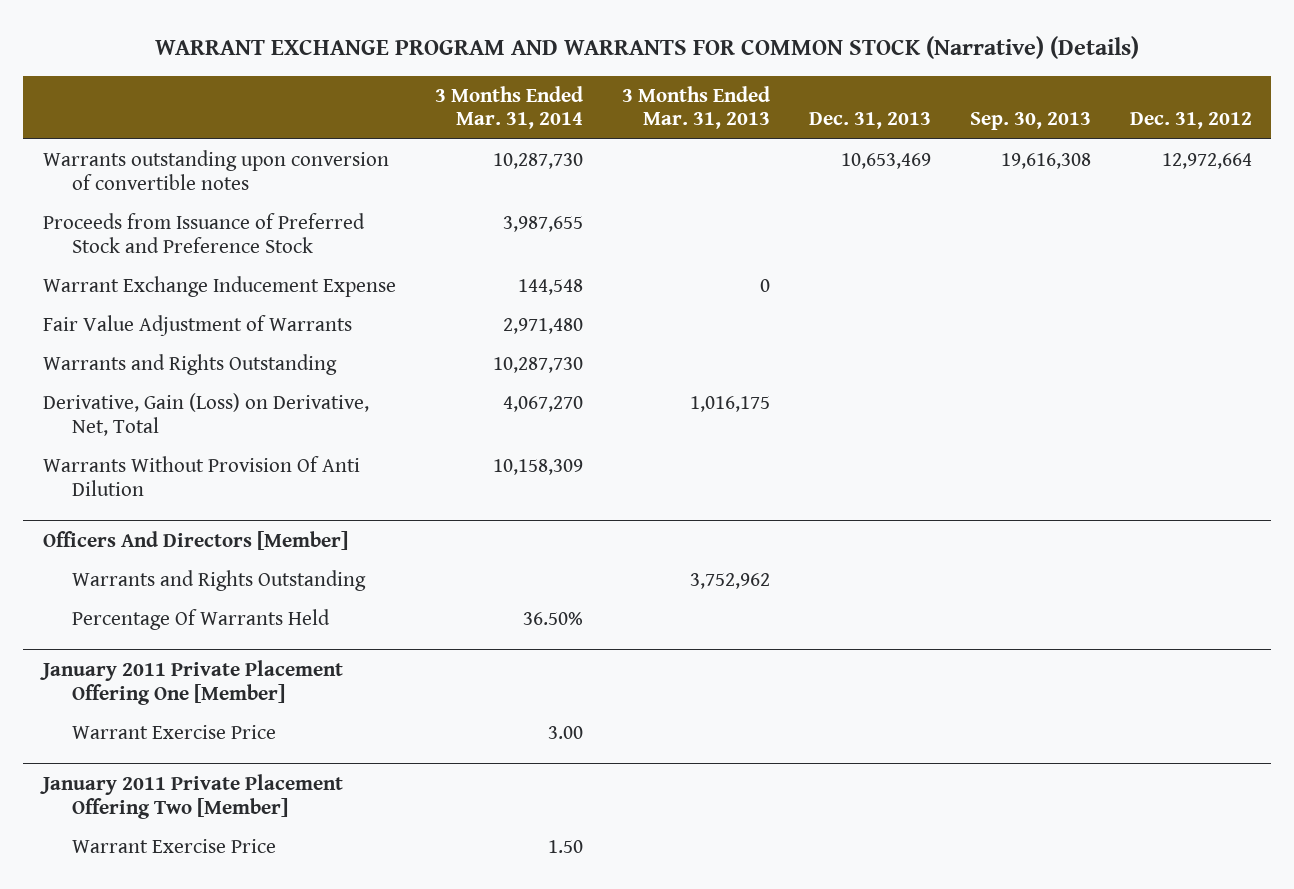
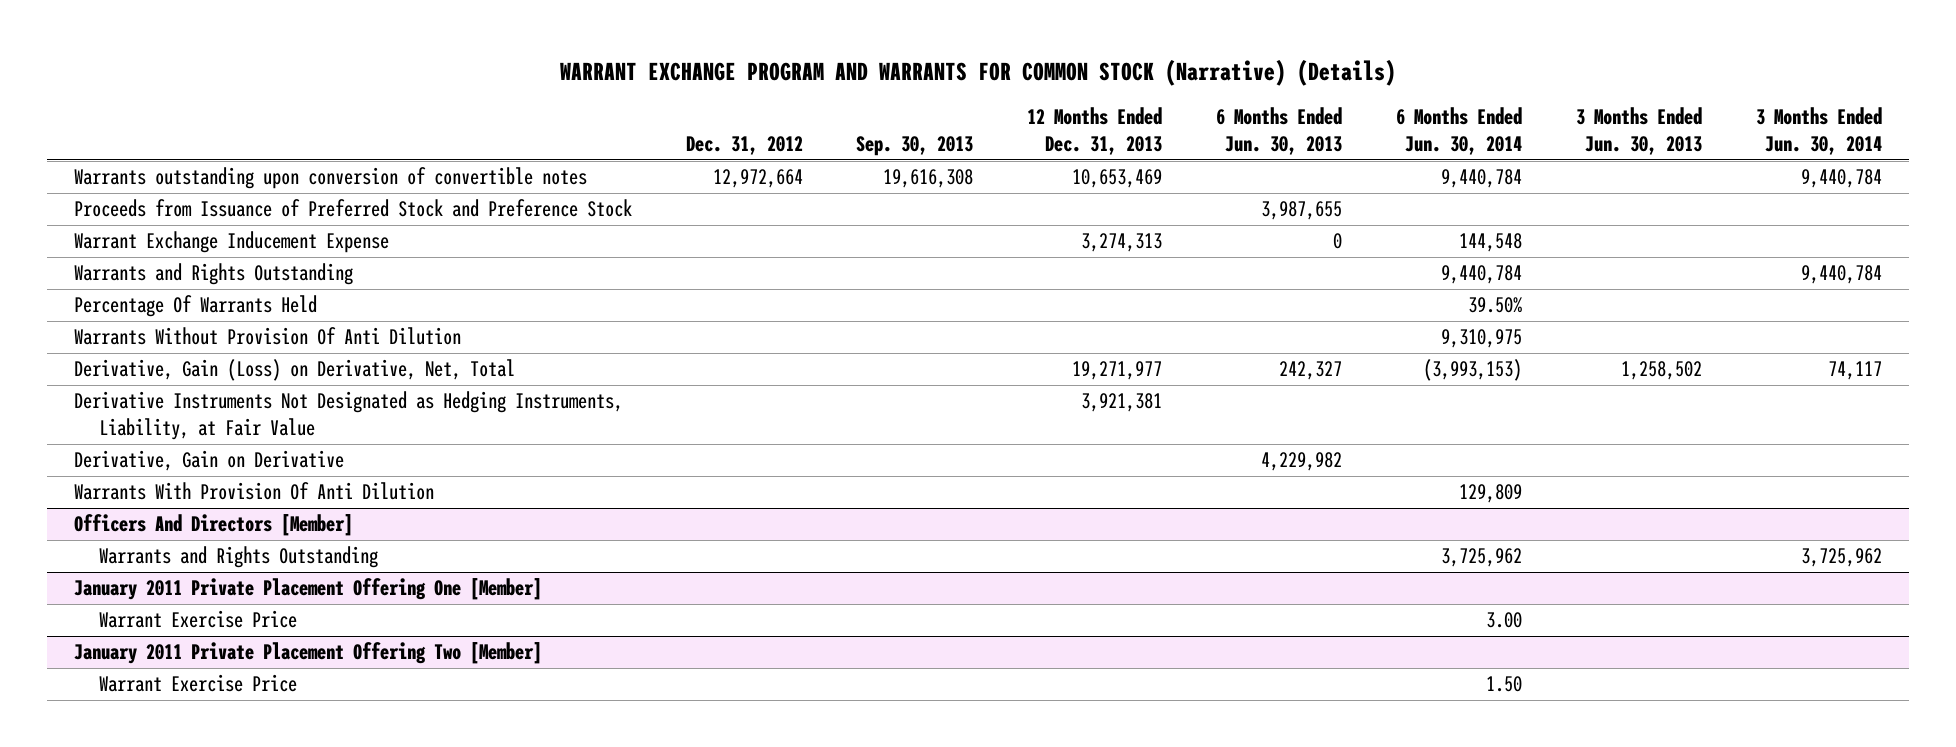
[434,85,583,130] 3 Months Ended Mar. 31, 2014 -> none
[621,85,770,130] 3 Months Ended Mar. 31, 2013 -> none
[808,112,931,130] Dec. 31, 2013 -> none
none -> [1027,107,1163,155] 12 Months Ended Dec. 31, 2013
none -> [1216,107,1343,155] 6 Months Ended Jun. 30, 2013
none -> [1396,107,1523,155] 6 Months Ended Jun. 30, 2014
none -> [1575,107,1702,155] 3 Months Ended Jun. 30, 2013
none -> [1755,107,1882,155] 3 Months Ended Jun. 30, 2014
[42,314,352,336] Fair Value Adjustment of Warrants -> none
none -> [73,295,317,318] Percentage Of Warrants Held
[42,392,369,436] Derivative, Gain (Loss) on Derivative, Net, Total -> [73,359,515,382] Derivative, Gain (Loss) on Derivative, Net, Total
none -> [73,391,623,441] Derivative Instruments Not Designated as Hedging Instruments, Liability, at Fair Value
none -> [73,450,344,472] Derivative, Gain on Derivative
none -> [73,482,434,501] Warrants With Provision Of Anti Dilution
[72,608,331,630] Percentage Of Warrants Held -> none

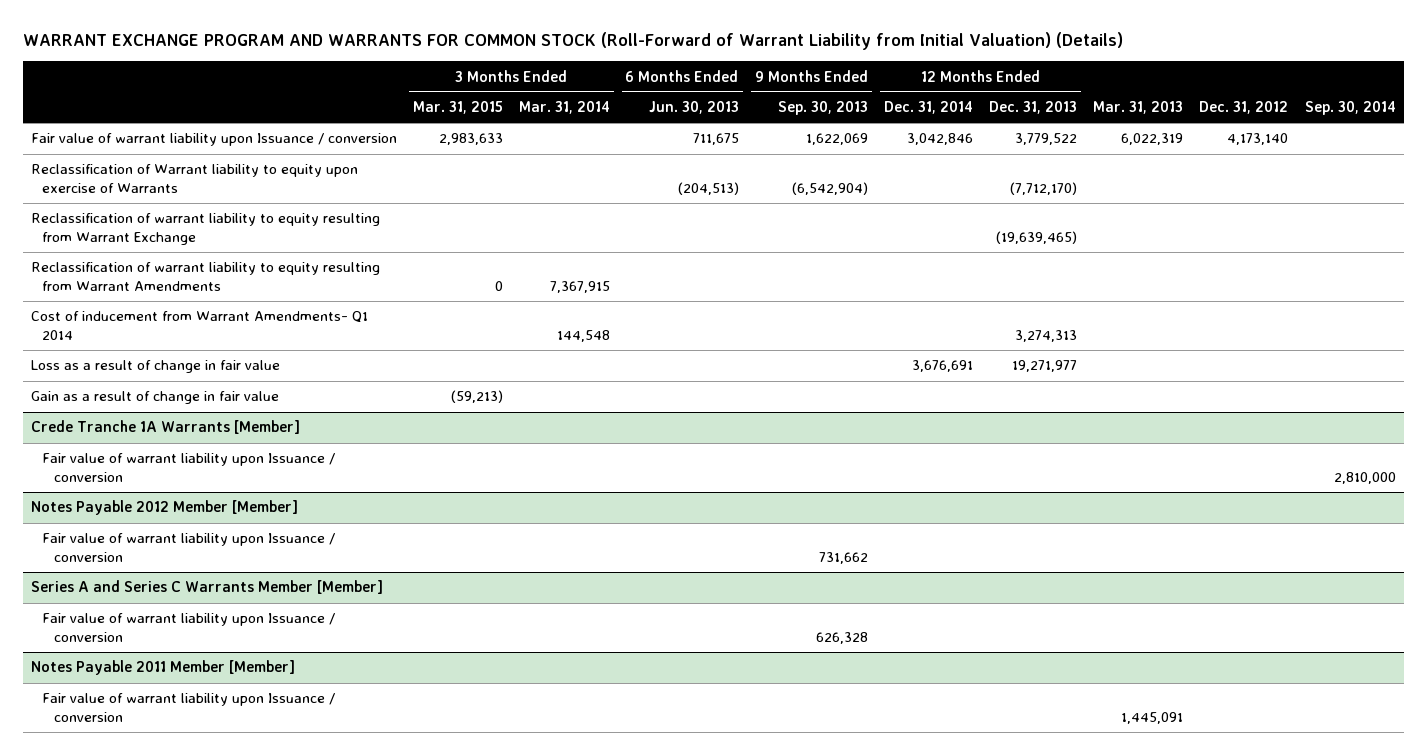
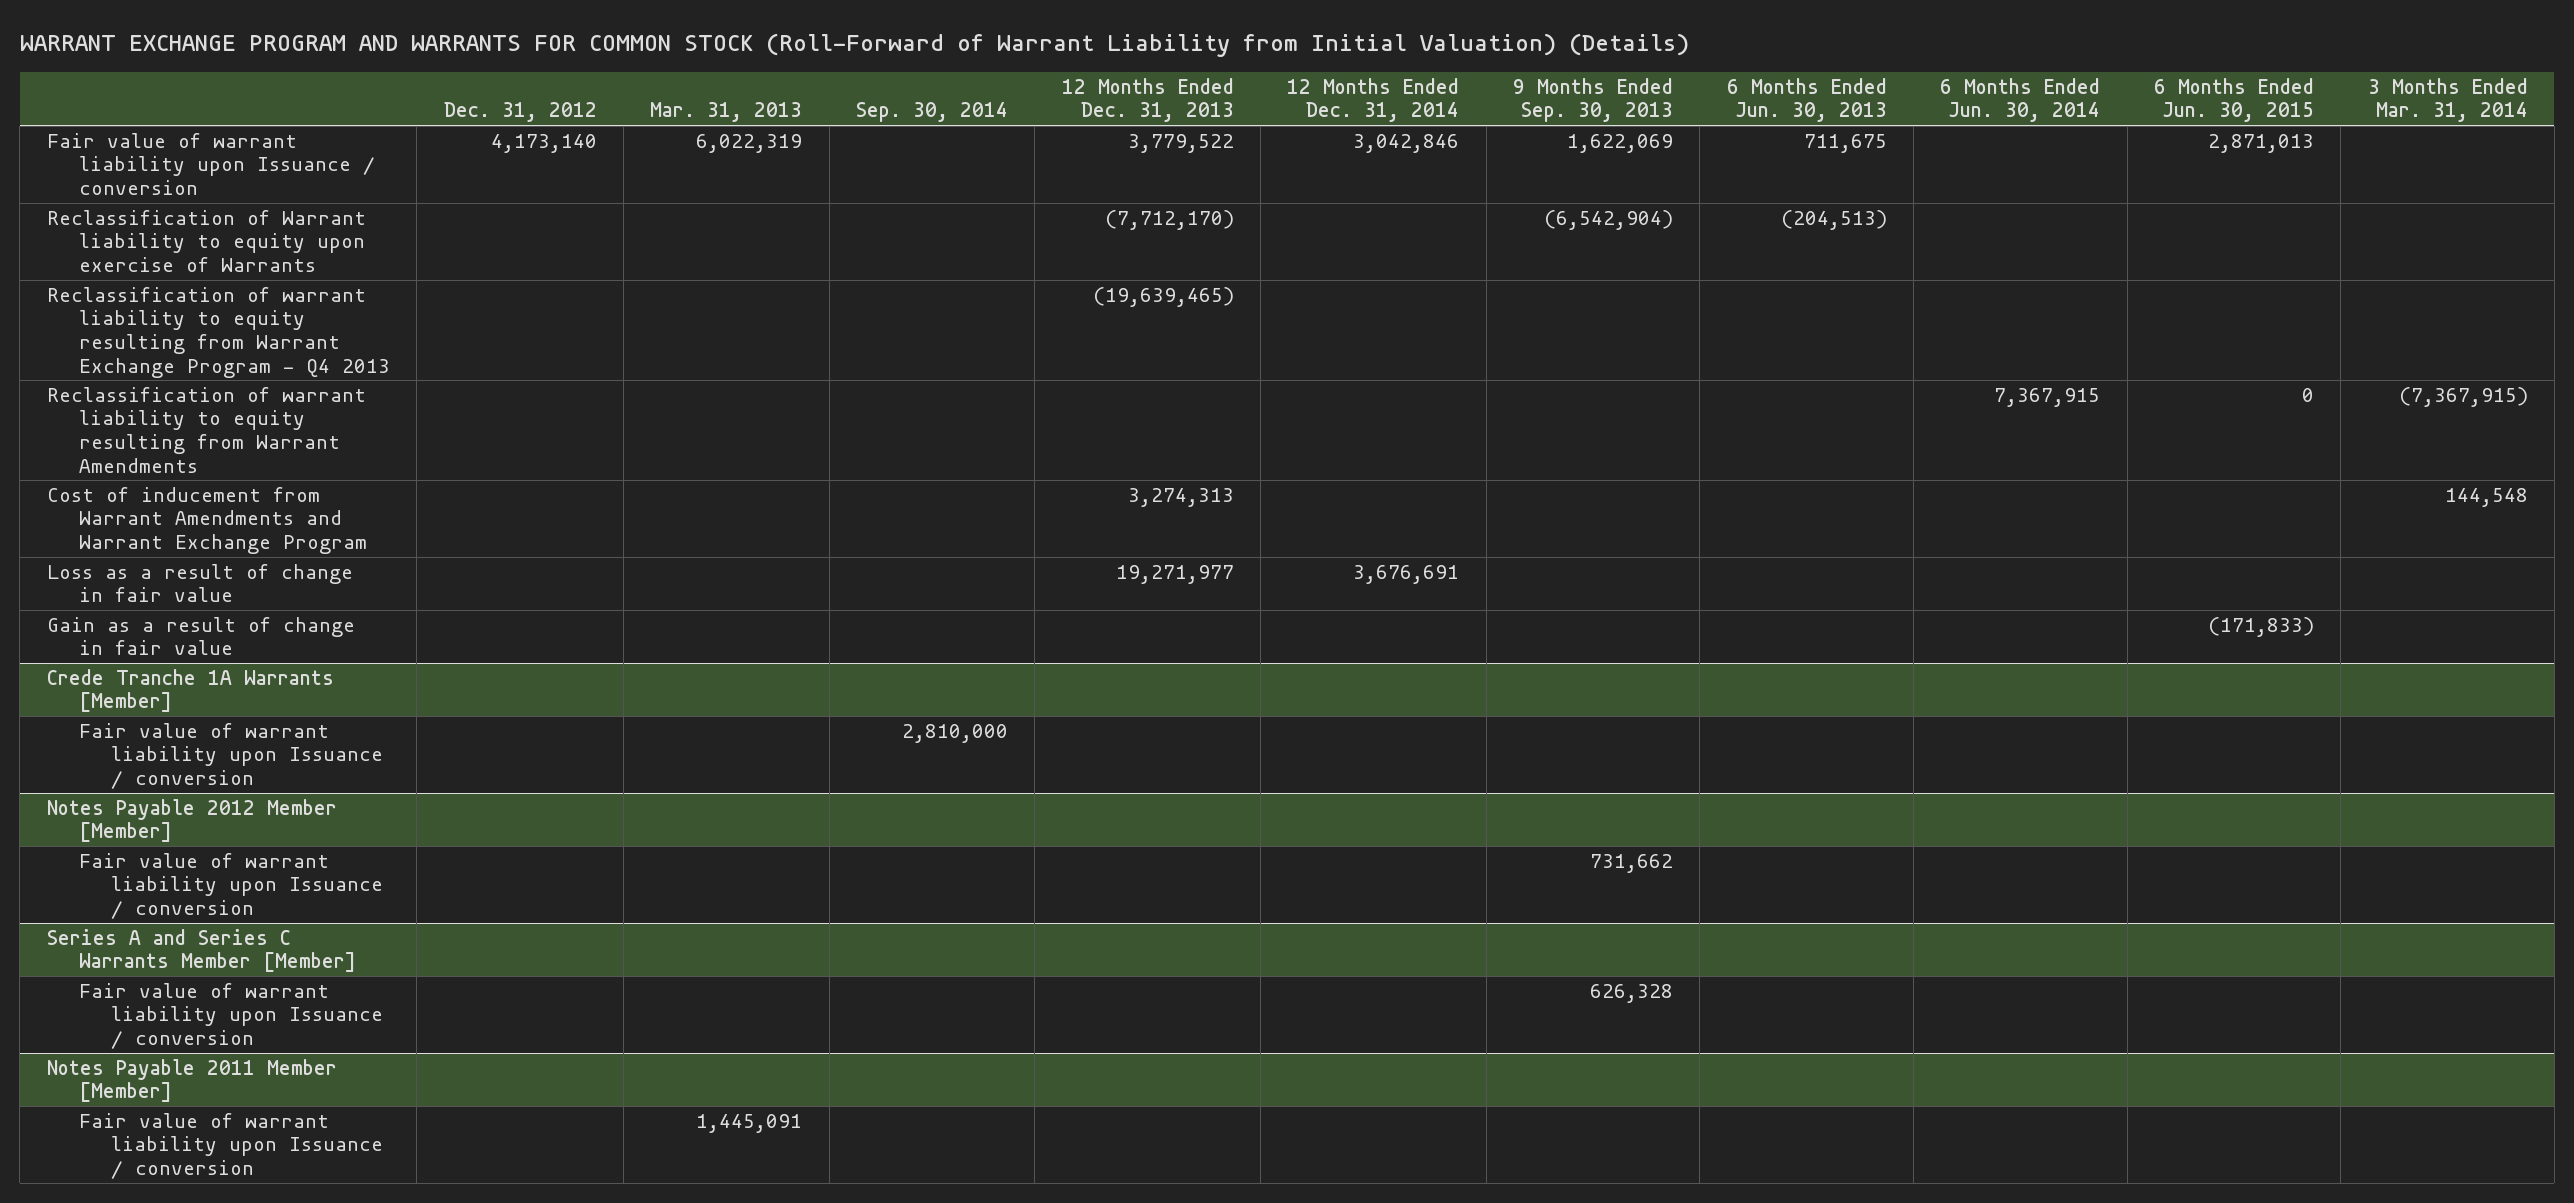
[412,101,503,115] Mar. 31, 2015 -> none
none -> [1940,77,2101,123] 6 Months Ended Jun. 30, 2014
none -> [2153,77,2314,123] 6 Months Ended Jun. 30, 2015
[30,213,380,246] Reclassification of warrant liability to equity resulting from Warrant Exchange -> [46,286,391,378] Reclassification of warrant liability to equity resulting from Warrant Exchange Program - Q4 2013
[549,281,610,294] 7,367,915 -> [2398,386,2528,407] (7,367,915)
[30,311,368,341] Cost of inducement from Warrant Amendments- Q1 2014 -> [46,486,368,555] Cost of inducement from Warrant Amendments and Warrant Exchange Program

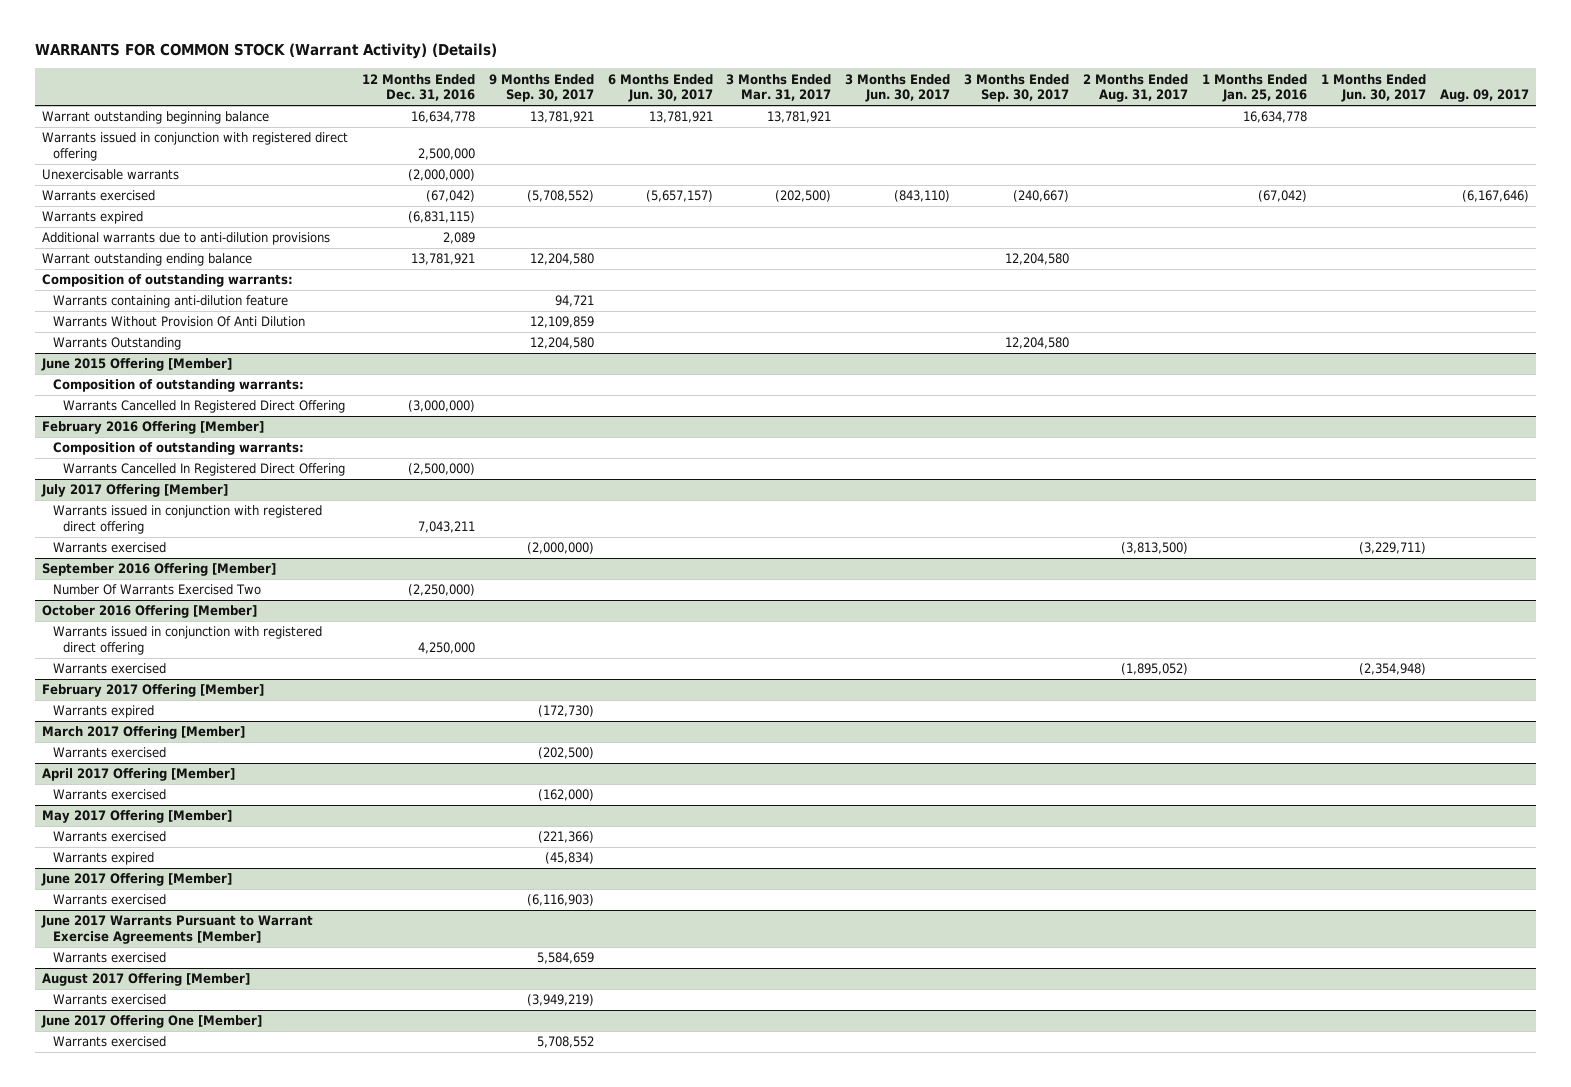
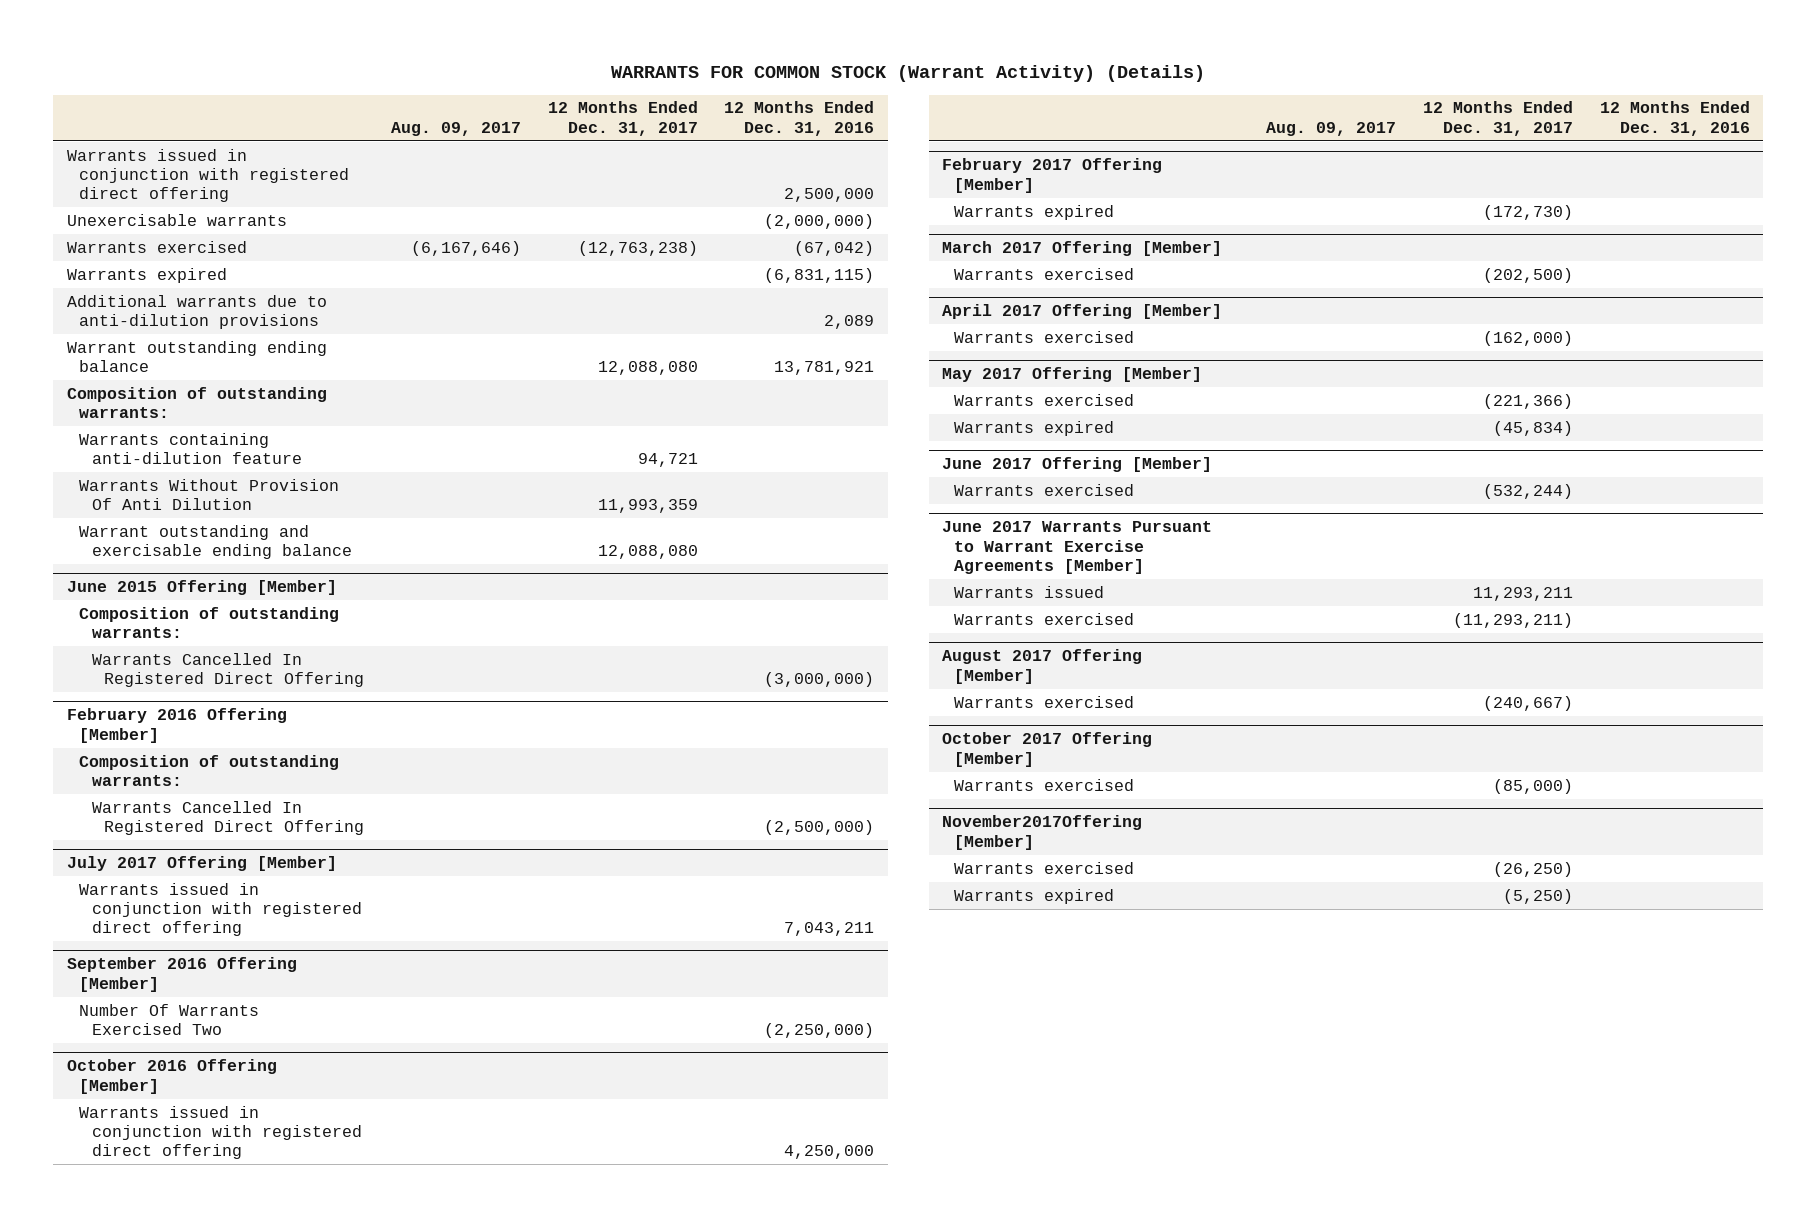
[488,73,594,103] 9 Months Ended Sep. 30, 2017 -> none
[607,73,713,103] 6 Months Ended Jun. 30, 2017 -> none
[726,73,832,102] 3 Months Ended Mar. 31, 2017 -> none
[845,73,951,103] 3 Months Ended Jun. 30, 2017 -> none
[964,73,1070,103] 3 Months Ended Sep. 30, 2017 -> none
[1083,73,1189,103] 2 Months Ended Aug. 31, 2017 -> none
[1202,73,1308,103] 1 Months Ended Jan. 25, 2016 -> none
[1320,73,1426,103] 1 Months Ended Jun. 30, 2017 -> none
none -> [547,101,698,136] 12 Months Ended Dec. 31, 2017
[41,111,269,125] Warrant outstanding beginning balance -> none
[52,337,181,351] Warrants Outstanding -> [79,524,352,559] Warrant outstanding and exercisable ending balance
[52,542,166,554] Warrants exercised -> none
[52,663,166,675] Warrants exercised -> none
none -> [954,585,1105,598] Warrants issued
[40,1015,262,1029] June 2017 Offering One [Member] -> none
[52,1036,166,1048] Warrants exercised -> none
none -> [941,732,1152,767] October 2017 Offering [Member]
none -> [954,778,1135,791] Warrants exercised
none -> [941,815,1142,850] November2017Offering [Member]
none -> [954,861,1135,874] Warrants exercised
none -> [954,888,1115,904] Warrants expired

